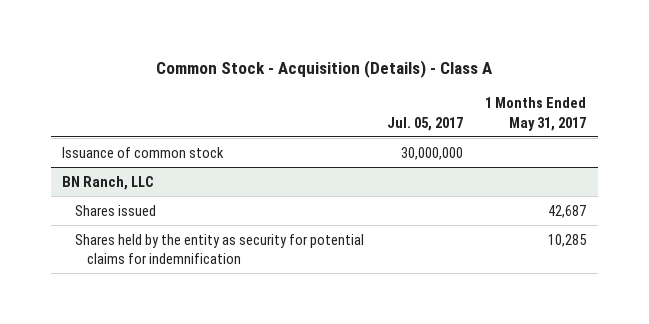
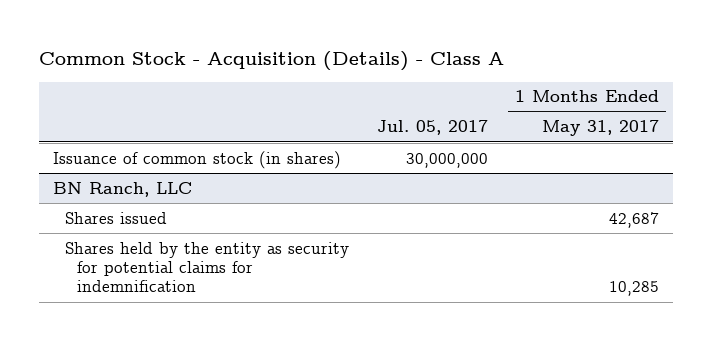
[62,146,225,158] Issuance of common stock -> [52,150,341,169] Issuance of common stock (in shares)

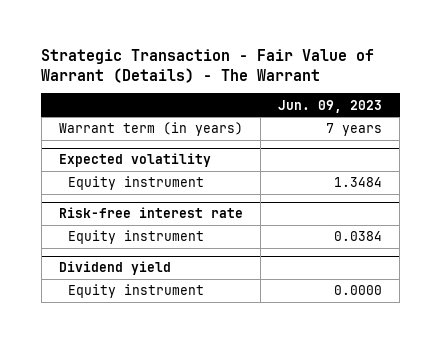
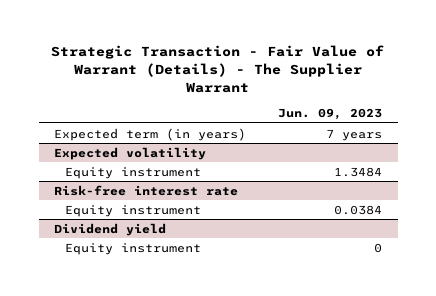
[41,49,375,83] Strategic Transaction - Fair Value of Warrant (Details) - The Warrant -> [51,45,385,94] Strategic Transaction - Fair Value of Warrant (Details) - The Supplier Warrant
[58,122,243,137] Warrant term (in years) -> [54,127,247,141] Expected term (in years)
[334,285,383,296] 0.0000 -> [373,242,382,253] 0

